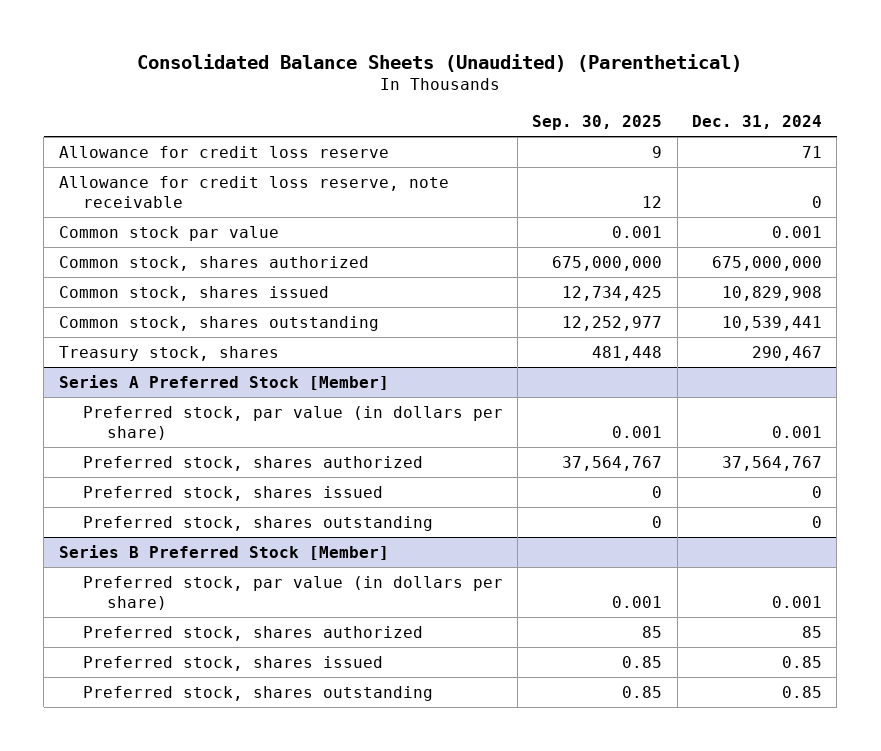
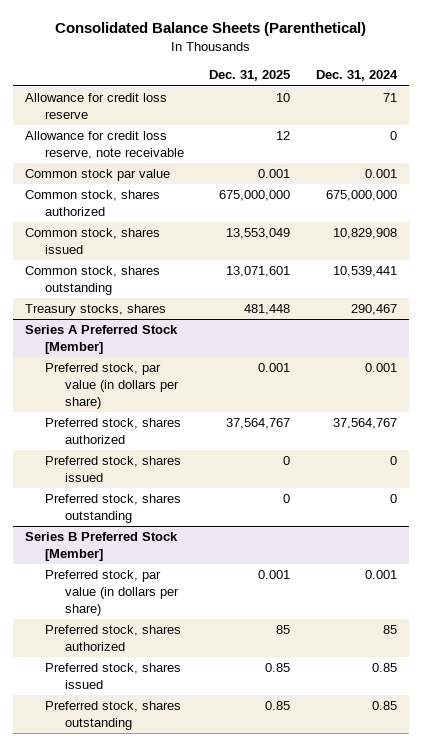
[137,53,743,72] Consolidated Balance Sheets (Unaudited) (Parenthetical) -> [54,22,366,37] Consolidated Balance Sheets (Parenthetical)
[532,114,663,130] Sep. 30, 2025 -> none
none -> [209,70,291,82] Dec. 31, 2025
[58,345,279,361] Treasury stock, shares -> [25,304,167,317] Treasury stocks, shares

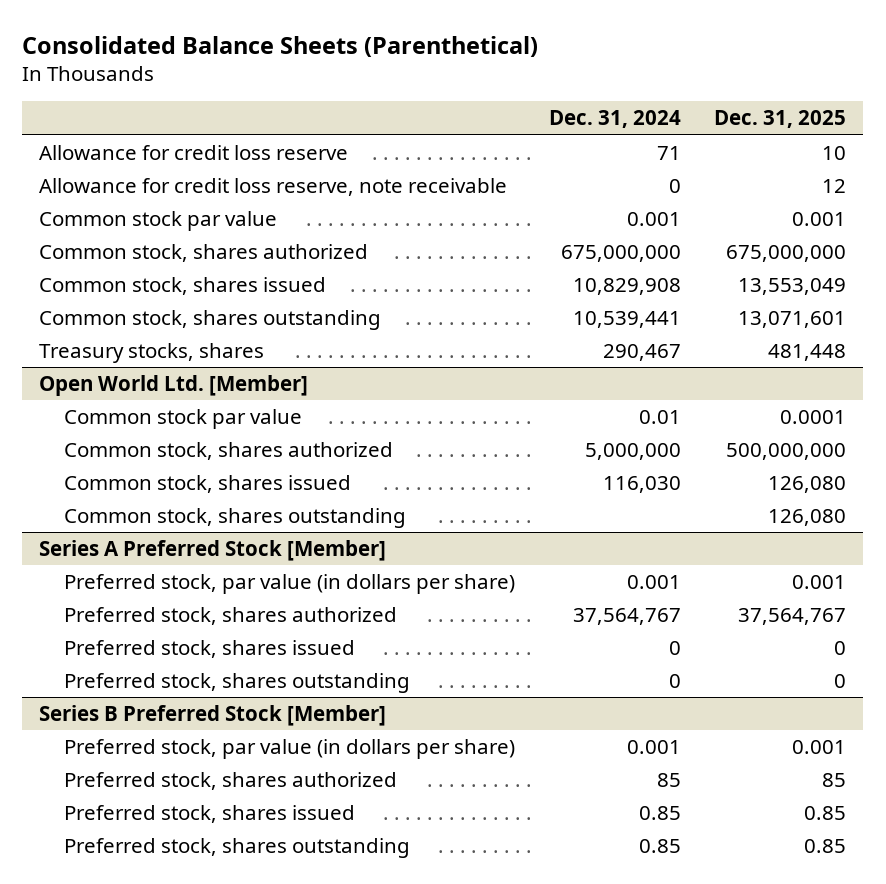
none -> [39,374,309,396] Open World Ltd. [Member]
none -> [64,408,303,429] Common stock par value
none -> [64,441,394,460] Common stock, shares authorized
none -> [64,474,352,493] Common stock, shares issued
none -> [64,507,407,528] Common stock, shares outstanding

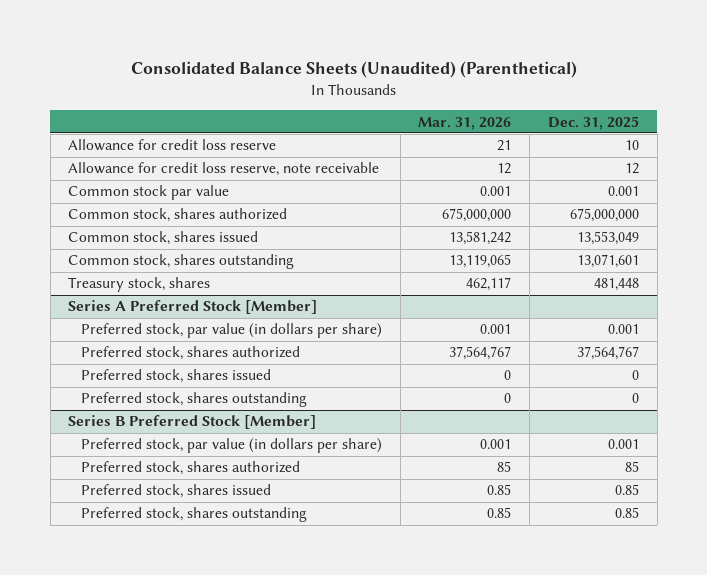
[22,35,539,57] Consolidated Balance Sheets (Parenthetical) -> [130,60,577,78] Consolidated Balance Sheets (Unaudited) (Parenthetical)
[548,110,681,129] Dec. 31, 2024 -> none
none -> [418,116,512,130] Mar. 31, 2026
[39,374,309,396] Open World Ltd. [Member] -> none
[64,408,303,429] Common stock par value -> none
[64,441,394,460] Common stock, shares authorized -> none
[64,474,352,493] Common stock, shares issued -> none
[64,507,407,528] Common stock, shares outstanding -> none
[39,342,265,363] Treasury stocks, shares -> [68,277,211,293] Treasury stock, shares

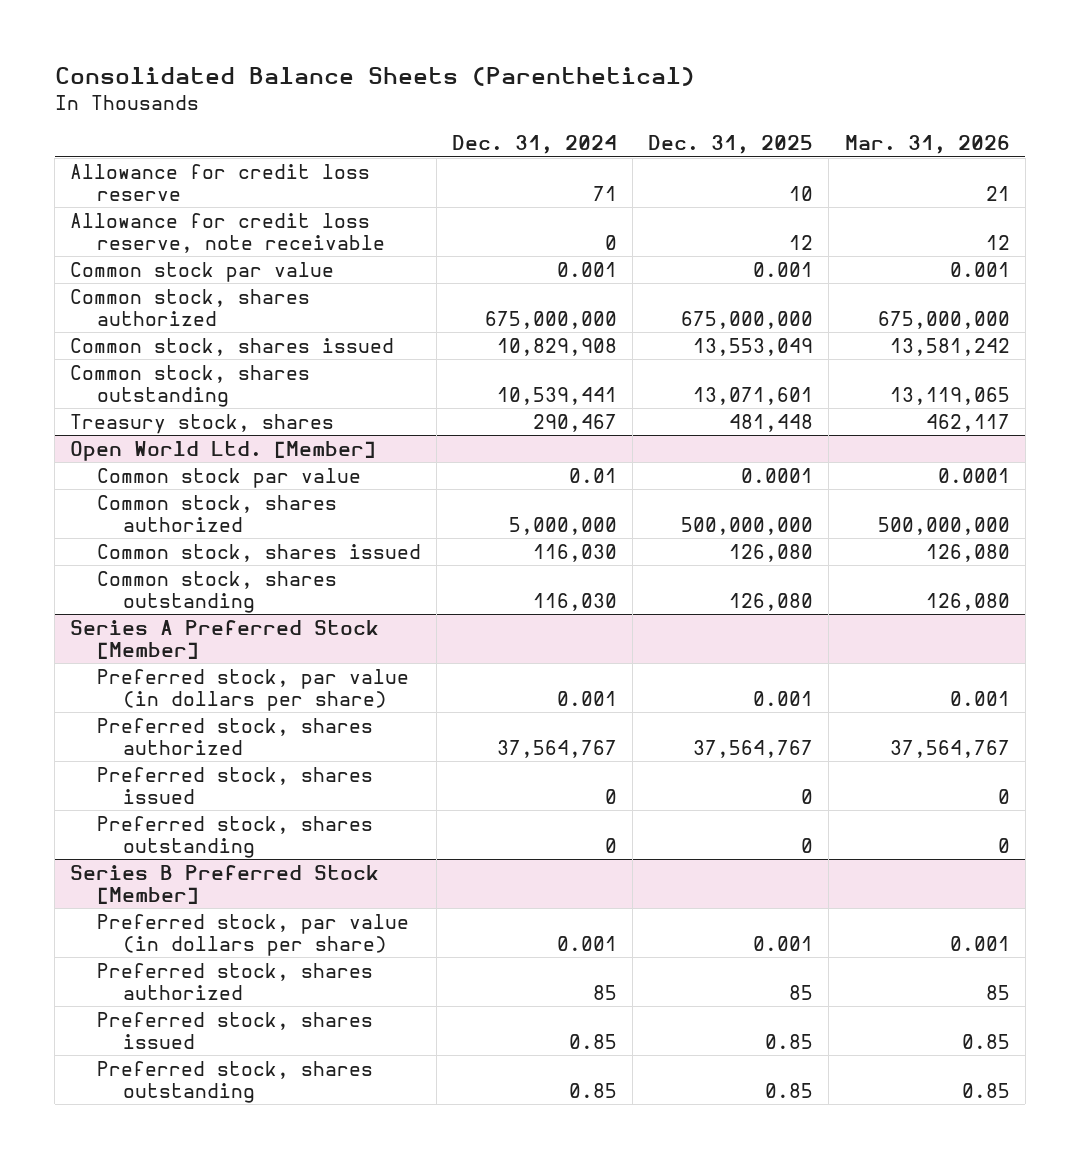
[130,60,577,78] Consolidated Balance Sheets (Unaudited) (Parenthetical) -> [54,67,695,87] Consolidated Balance Sheets (Parenthetical)
none -> [451,135,617,155] Dec. 31, 2024
none -> [70,440,377,461] Open World Ltd. [Member]
none -> [96,467,361,488] Common stock par value
none -> [96,494,337,533] Common stock, shares authorized
none -> [96,543,421,562] Common stock, shares issued
none -> [96,570,337,614] Common stock, shares outstanding

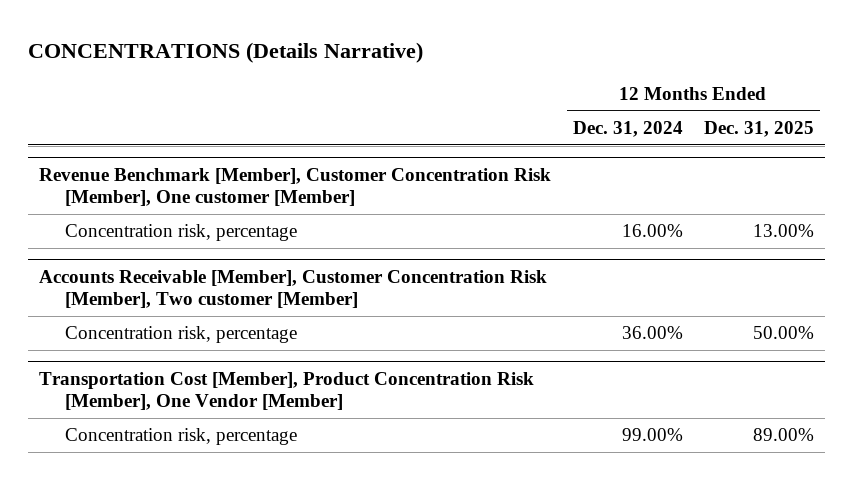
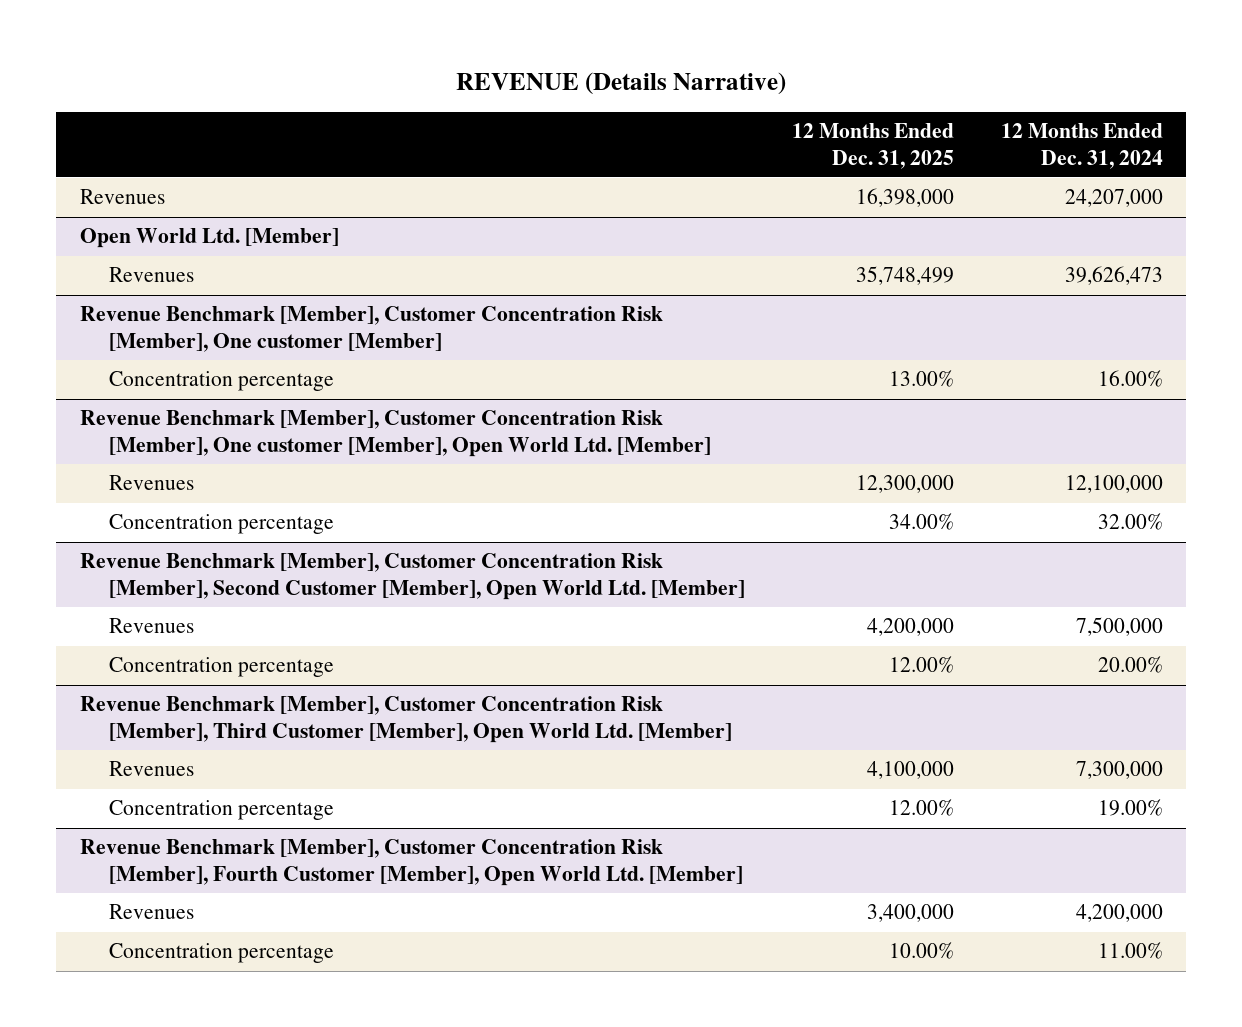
[27,41,423,63] CONCENTRATIONS (Details Narrative) -> [456,71,787,95] REVENUE (Details Narrative)
none -> [79,189,165,205] Revenues
none -> [79,228,339,249] Open World Ltd. [Member]
none -> [108,267,194,283] Revenues
[38,269,547,309] Accounts Receivable [Member], Customer Concentration Risk [Member], Two customer [Member] -> none
[38,371,534,411] Transportation Cost [Member], Product Concentration Risk [Member], One Vendor [Member] -> none
[64,224,297,242] Concentration risk, percentage -> [108,371,334,392] Concentration percentage
none -> [79,410,711,458] Revenue Benchmark [Member], Customer Concentration Risk [Member], One customer [Member], Open World Ltd. [Member]
none -> [108,475,194,491] Revenues
[64,326,297,344] Concentration risk, percentage -> [108,514,334,535] Concentration percentage
[621,326,683,340] 36.00% -> [1097,513,1163,531] 32.00%
[753,326,815,340] 50.00% -> [888,513,954,531] 34.00%
none -> [79,553,745,601] Revenue Benchmark [Member], Customer Concentration Risk [Member], Second Customer [Member], Open World Ltd. [Member]
none -> [108,618,194,634] Revenues
[64,428,297,446] Concentration risk, percentage -> [108,657,334,678] Concentration percentage
[621,428,683,442] 99.00% -> [1097,656,1163,674] 20.00%
[753,428,815,442] 89.00% -> [888,656,954,674] 12.00%
none -> [79,696,732,744] Revenue Benchmark [Member], Customer Concentration Risk [Member], Third Customer [Member], Open World Ltd. [Member]
none -> [108,761,194,777] Revenues
none -> [108,800,334,821] Concentration percentage
none -> [79,839,743,887] Revenue Benchmark [Member], Customer Concentration Risk [Member], Fourth Customer [Member], Open World Ltd. [Member]
none -> [108,904,194,920] Revenues
none -> [108,943,334,964] Concentration percentage

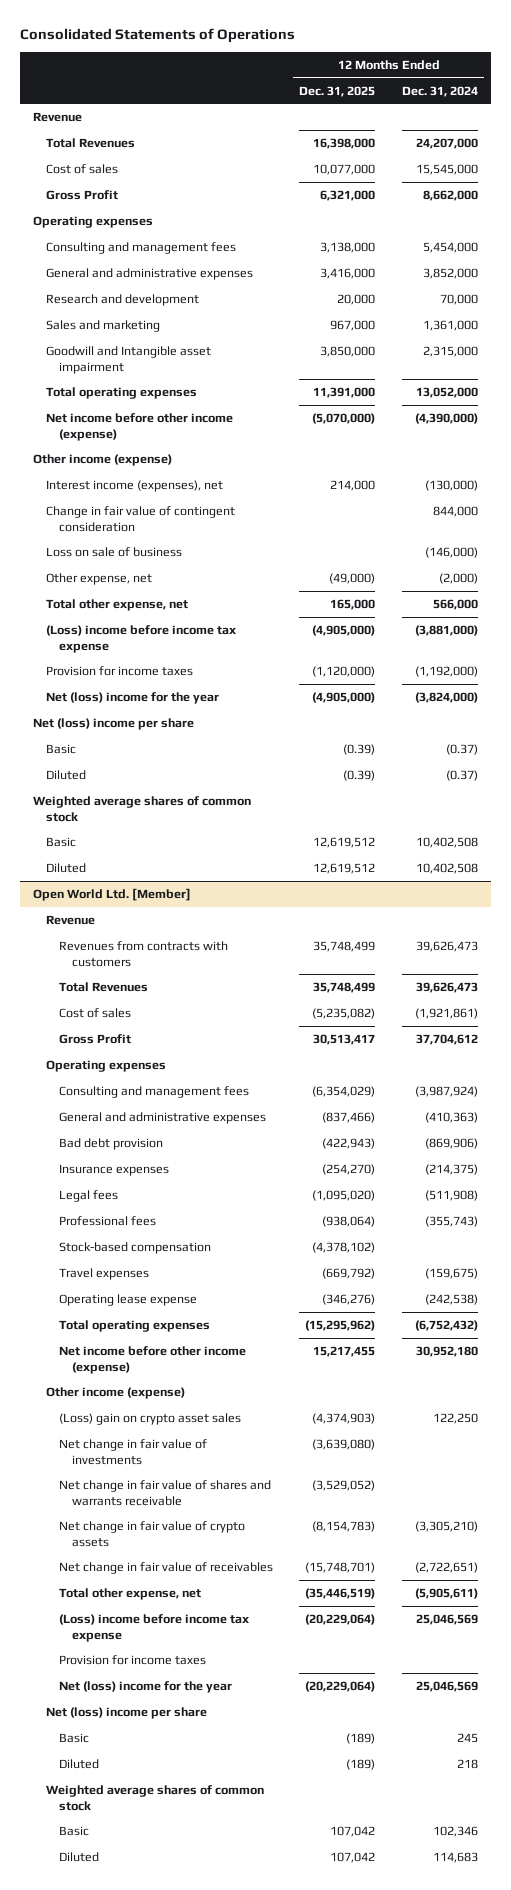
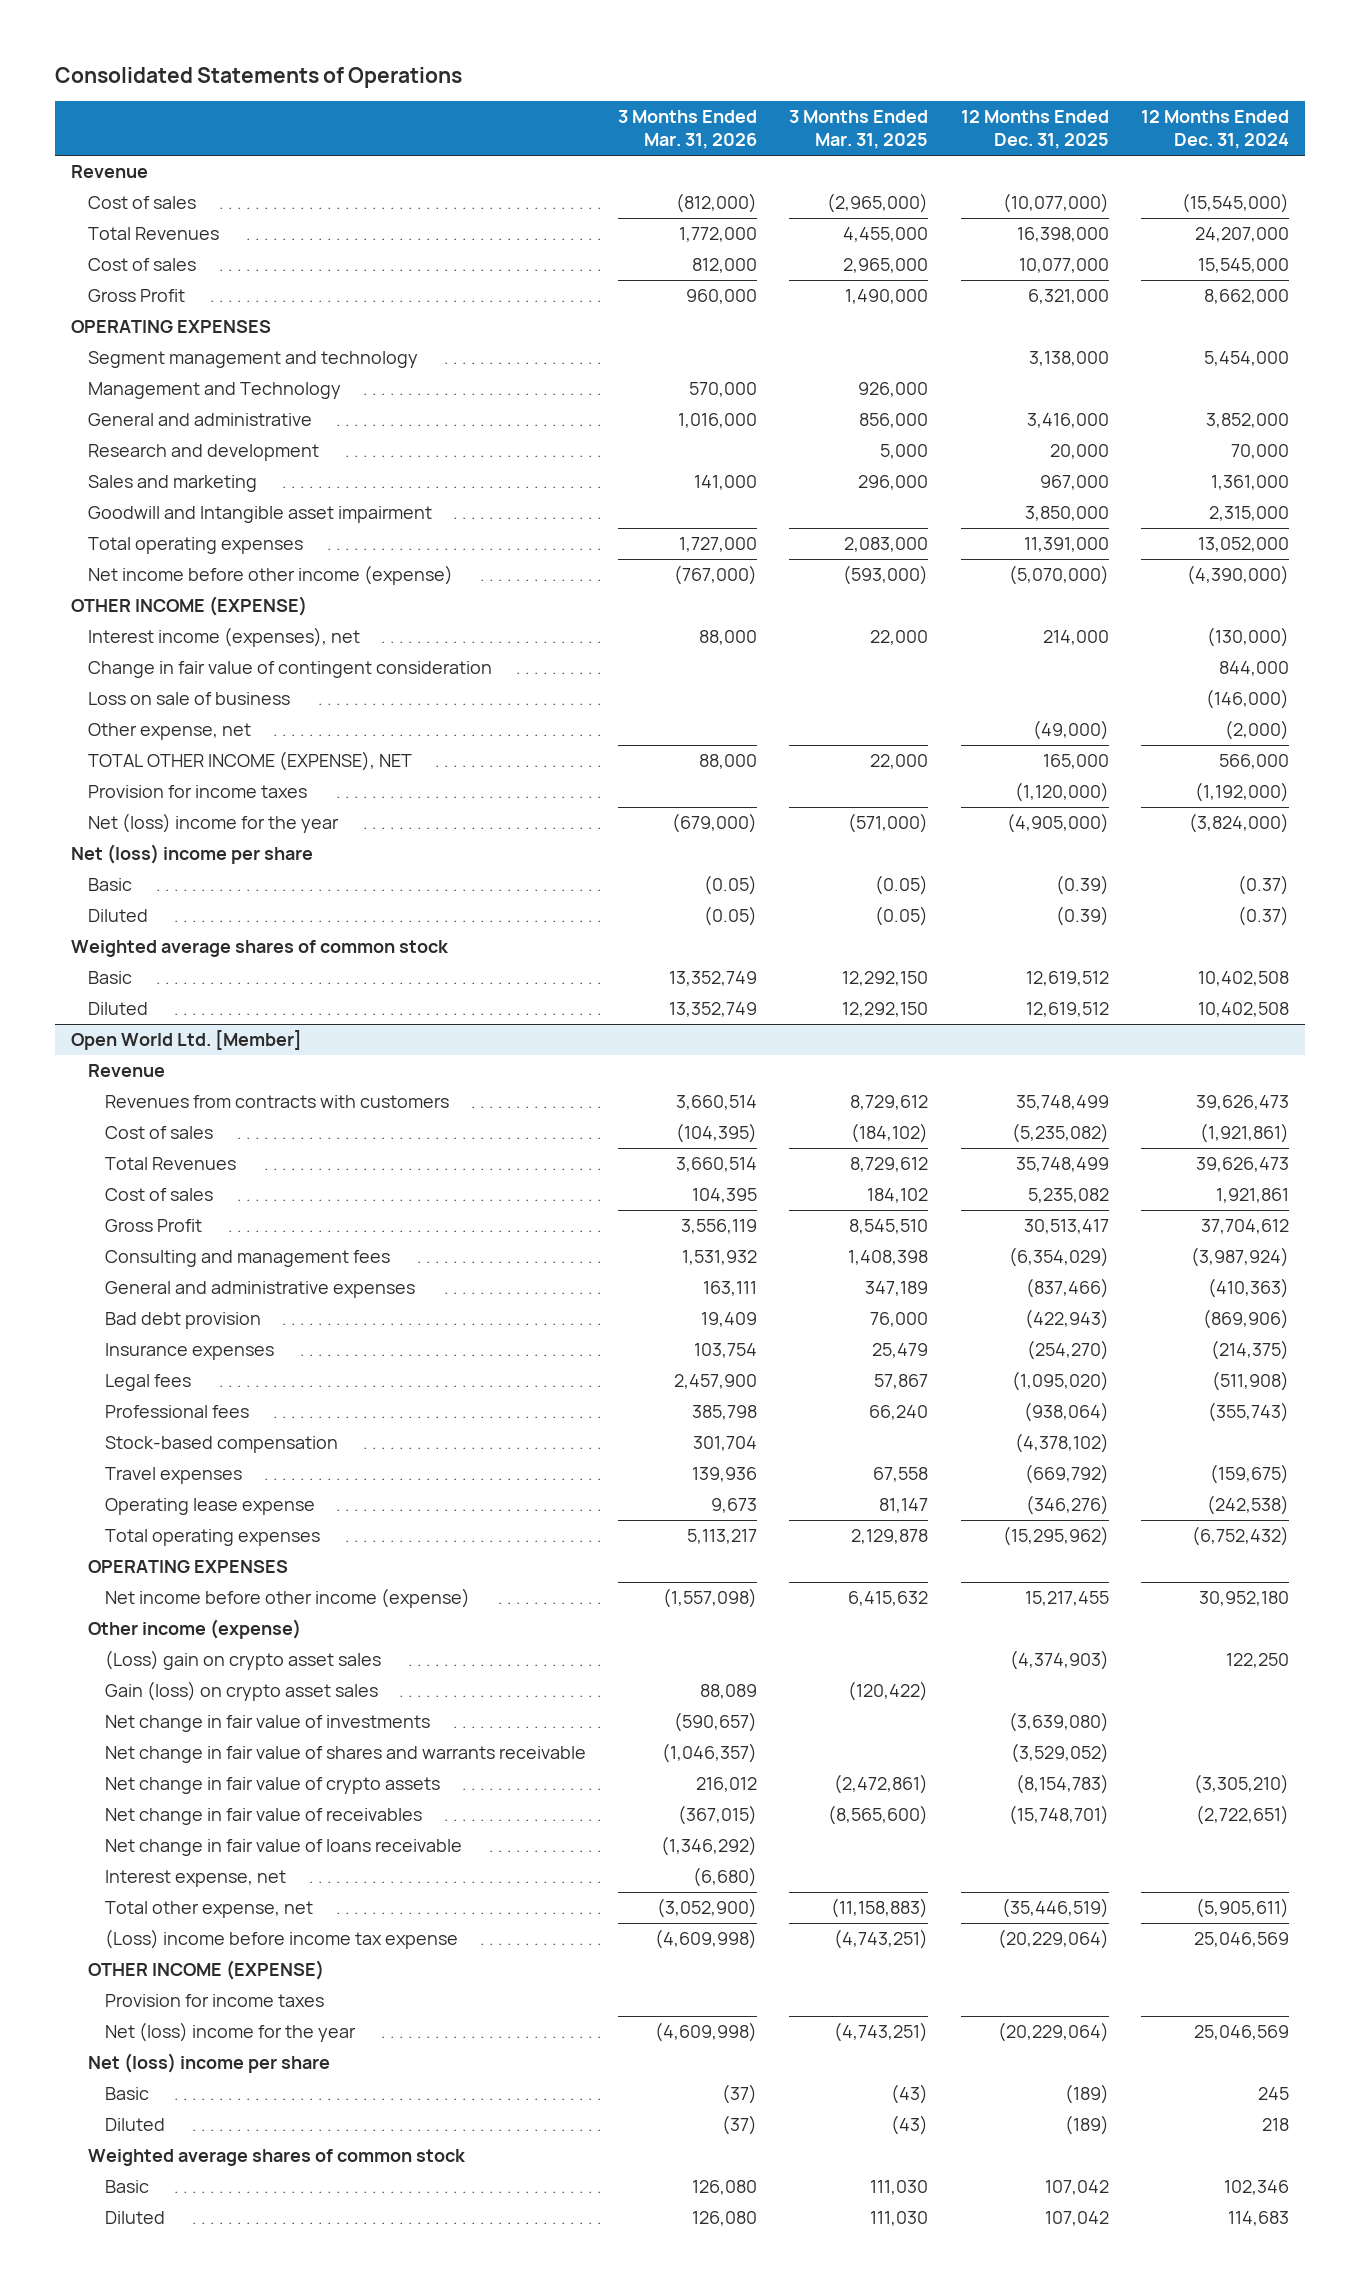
none -> [618,110,758,150] 3 Months Ended Mar. 31, 2026
none -> [789,110,929,150] 3 Months Ended Mar. 31, 2025
none -> [87,196,196,210] Cost of sales
[33,215,154,228] Operating expenses -> [70,320,271,334] OPERATING EXPENSES
[46,241,237,254] Consulting and management fees -> [87,351,418,369] Segment management and technology
none -> [87,382,341,400] Management and Technology
[46,267,254,280] General and administrative expenses -> [87,413,312,427] General and administrative
[33,453,173,466] Other income (expense) -> [70,596,307,617] OTHER INCOME (EXPENSE)
[46,624,237,653] (Loss) income before income tax expense -> none
[46,598,189,611] Total other expense, net -> [87,751,412,772] TOTAL OTHER INCOME (EXPENSE), NET
[59,981,149,992] Total Revenues -> [104,1157,236,1171] Total Revenues
none -> [104,1188,213,1202] Cost of sales
[46,1059,167,1072] Operating expenses -> none
none -> [87,1560,288,1574] OPERATING EXPENSES
none -> [104,1681,378,1702] Gain (loss) on crypto asset sales
none -> [104,1839,462,1857] Net change in fair value of loans receivable
none -> [104,1870,286,1888] Interest expense, net
none -> [87,1960,324,1981] OTHER INCOME (EXPENSE)

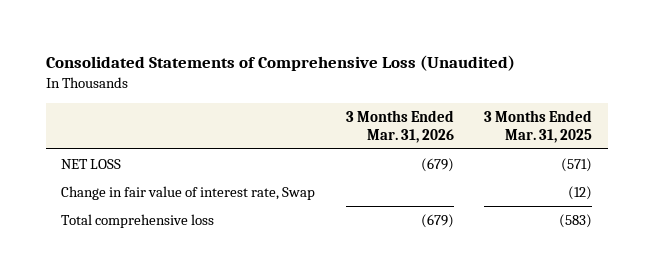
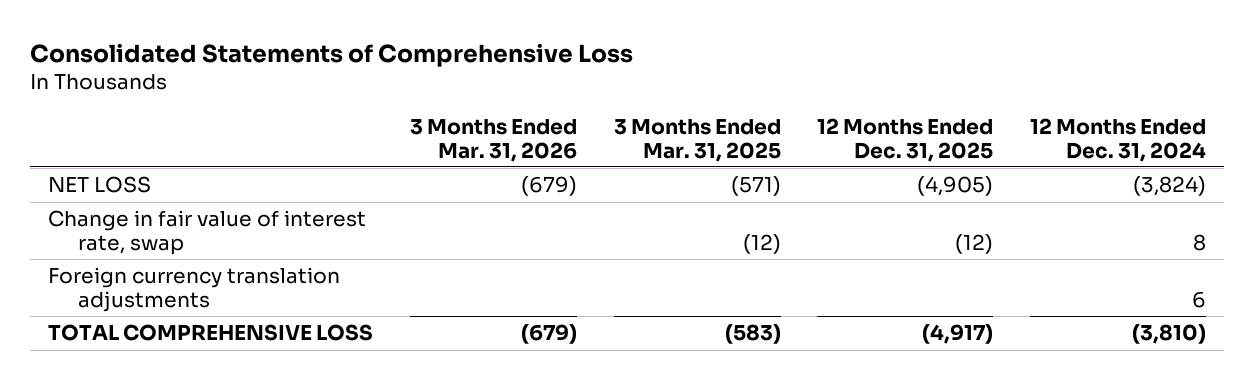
[45,55,515,72] Consolidated Statements of Comprehensive Loss (Unaudited) -> [30,42,634,67] Consolidated Statements of Comprehensive Loss
none -> [817,118,994,162] 12 Months Ended Dec. 31, 2025
none -> [1030,118,1207,162] 12 Months Ended Dec. 31, 2024
[61,186,316,201] Change in fair value of interest rate, Swap -> [48,210,367,255] Change in fair value of interest rate, swap
none -> [48,267,341,312] Foreign currency translation adjustments
[61,214,215,229] Total comprehensive loss -> [48,324,374,342] TOTAL COMPREHENSIVE LOSS

